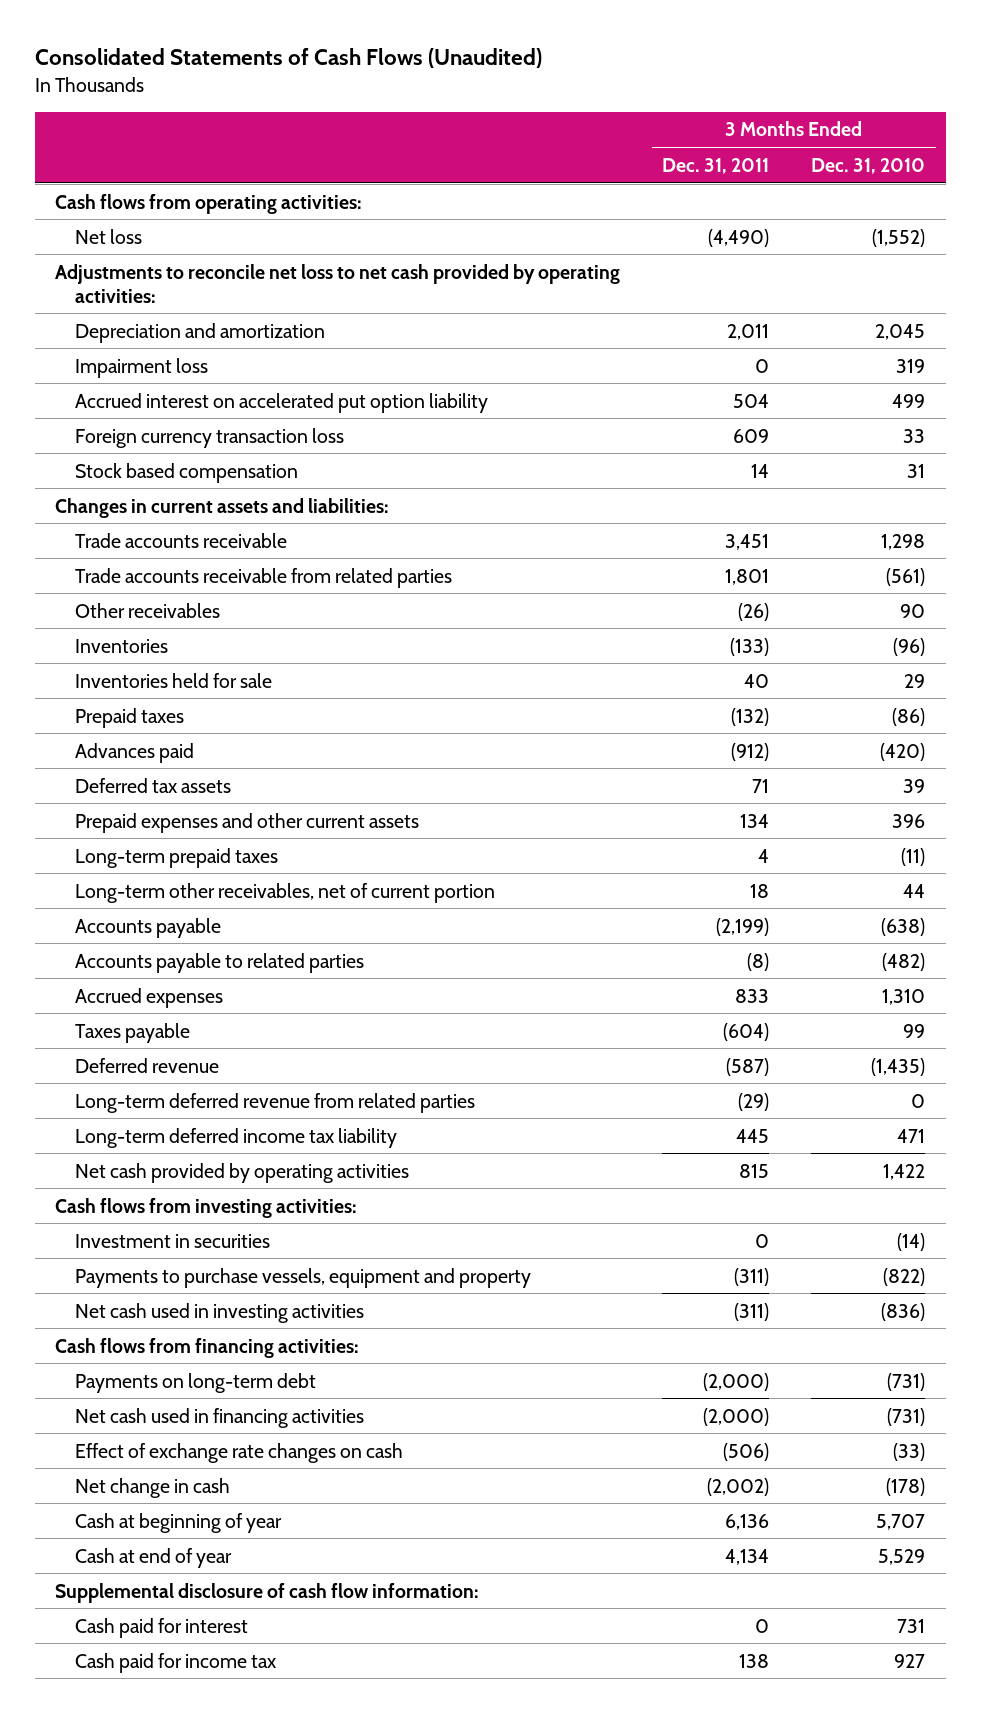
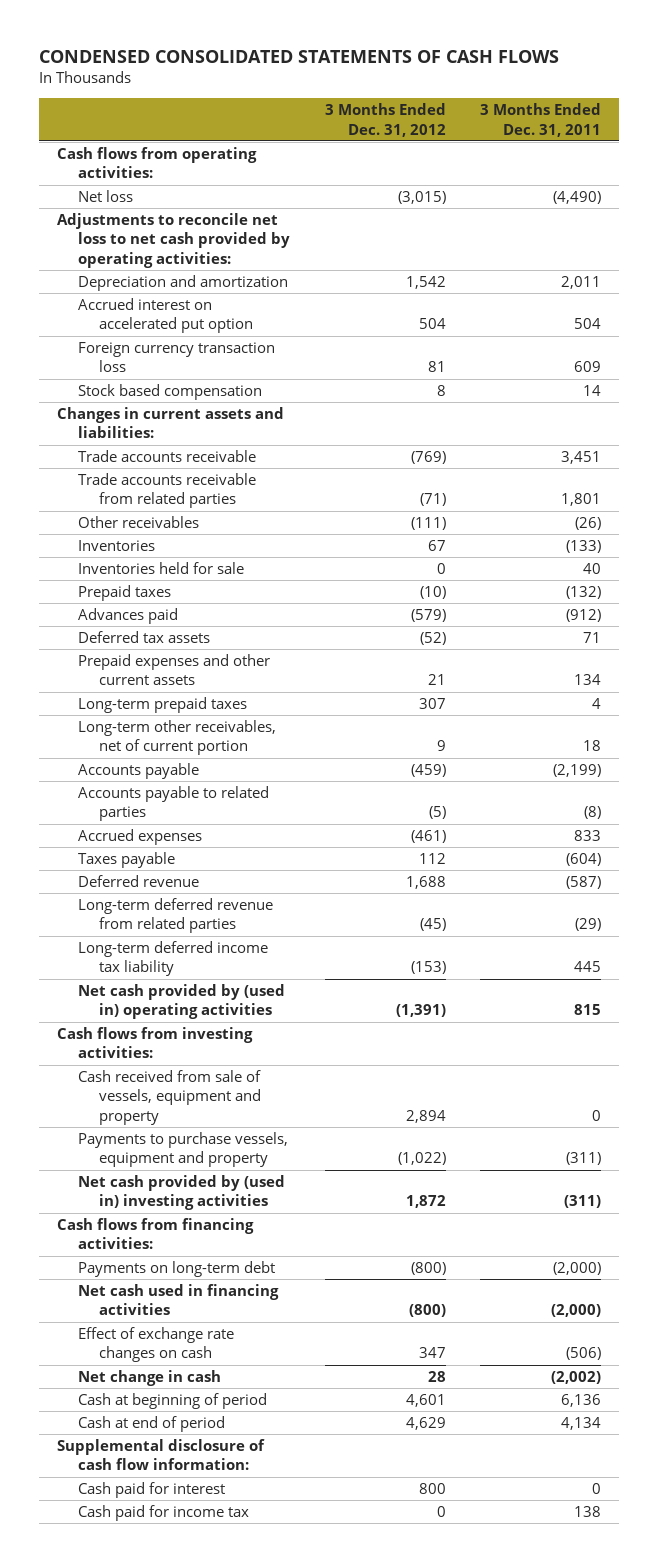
[34,48,542,69] Consolidated Statements of Cash Flows (Unaudited) -> [39,49,560,63] CONDENSED CONSOLIDATED STATEMENTS OF CASH FLOWS
[811,157,926,174] Dec. 31, 2010 -> none
none -> [324,103,446,137] 3 Months Ended Dec. 31, 2012
[75,357,209,378] Impairment loss -> none
[75,392,489,413] Accrued interest on accelerated put option liability -> [77,298,254,334] Accrued interest on accelerated put option
[75,1162,410,1183] Net cash provided by operating activities -> [77,984,285,1020] Net cash provided by (used in) operating activities
[75,1233,271,1248] Investment in securities -> none
none -> [77,1070,262,1125] Cash received from sale of vessels, equipment and property
[75,1302,365,1323] Net cash used in investing activities -> [77,1175,285,1211] Net cash provided by (used in) investing activities
[75,1512,283,1533] Cash at beginning of year -> [77,1393,267,1410] Cash at beginning of period
[75,1547,233,1568] Cash at end of year -> [77,1416,225,1433] Cash at end of period

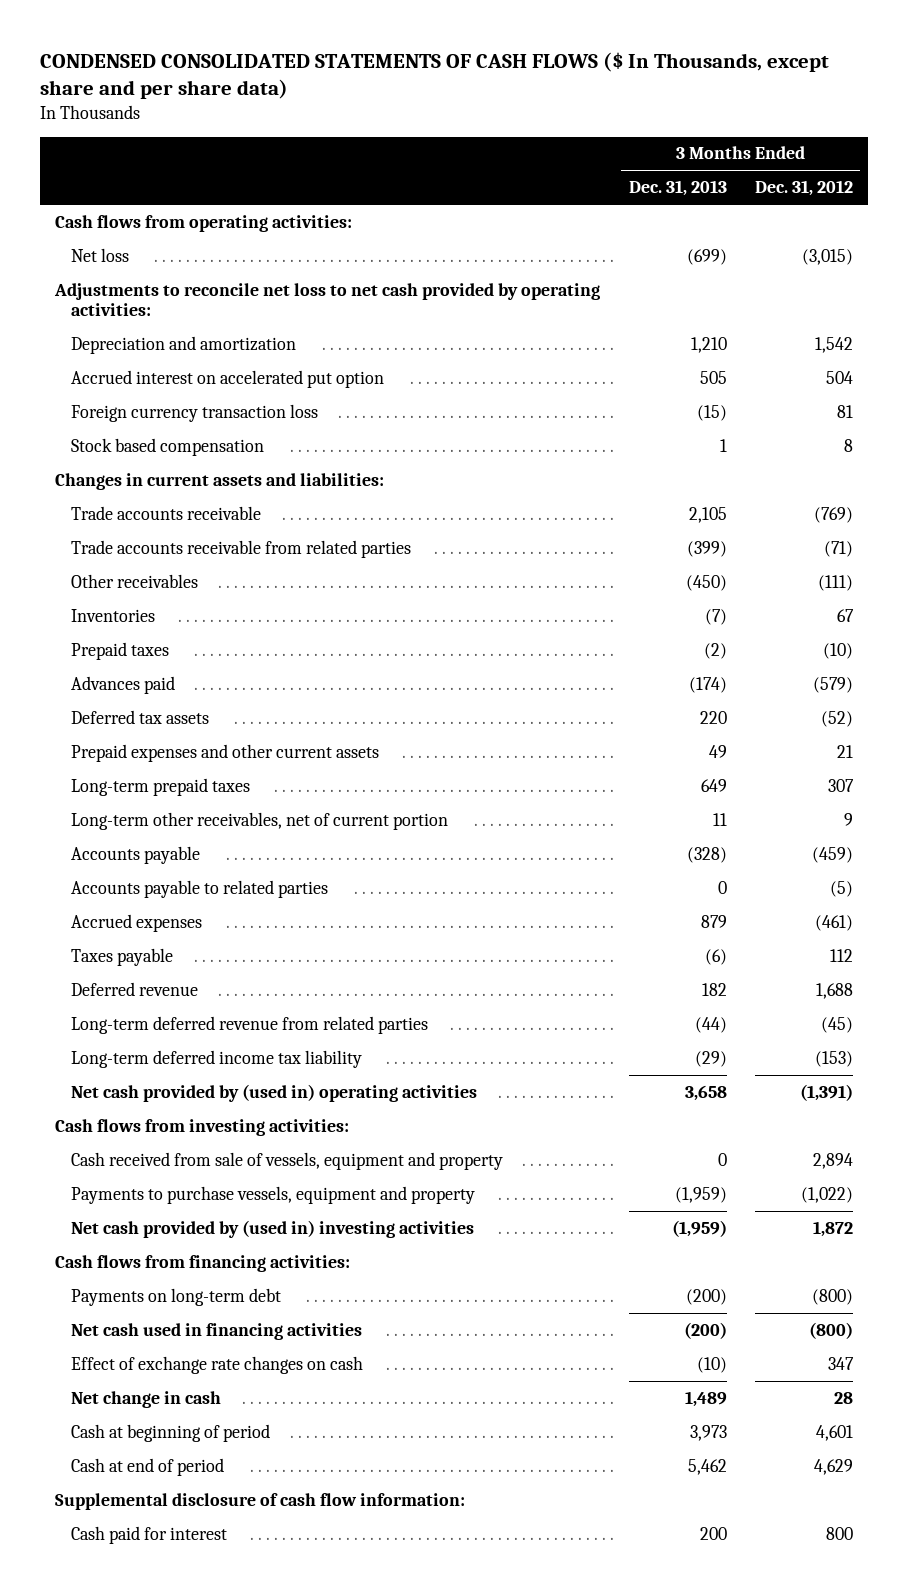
[39,49,560,63] CONDENSED CONSOLIDATED STATEMENTS OF CASH FLOWS -> [40,51,830,100] CONDENSED CONSOLIDATED STATEMENTS OF CASH FLOWS ($ In Thousands, except share and per share data)
[480,103,602,137] 3 Months Ended Dec. 31, 2011 -> none
none -> [628,180,727,197] Dec. 31, 2013
[77,562,244,575] Inventories held for sale -> none
[77,1505,249,1522] Cash paid for income tax -> none

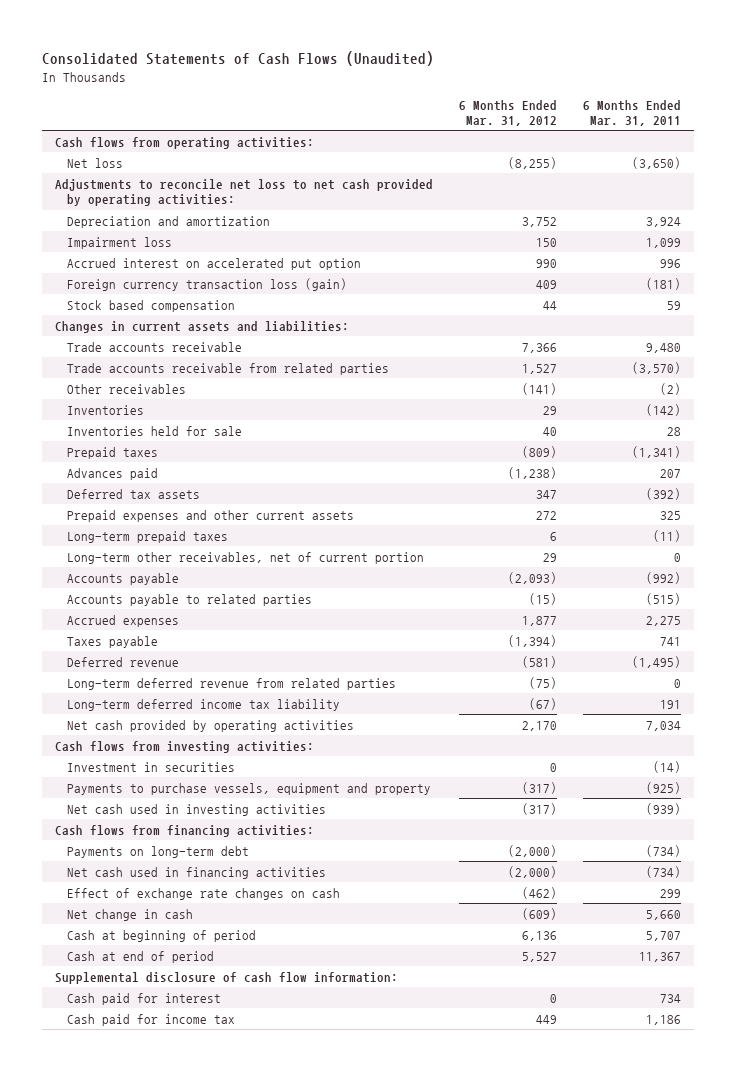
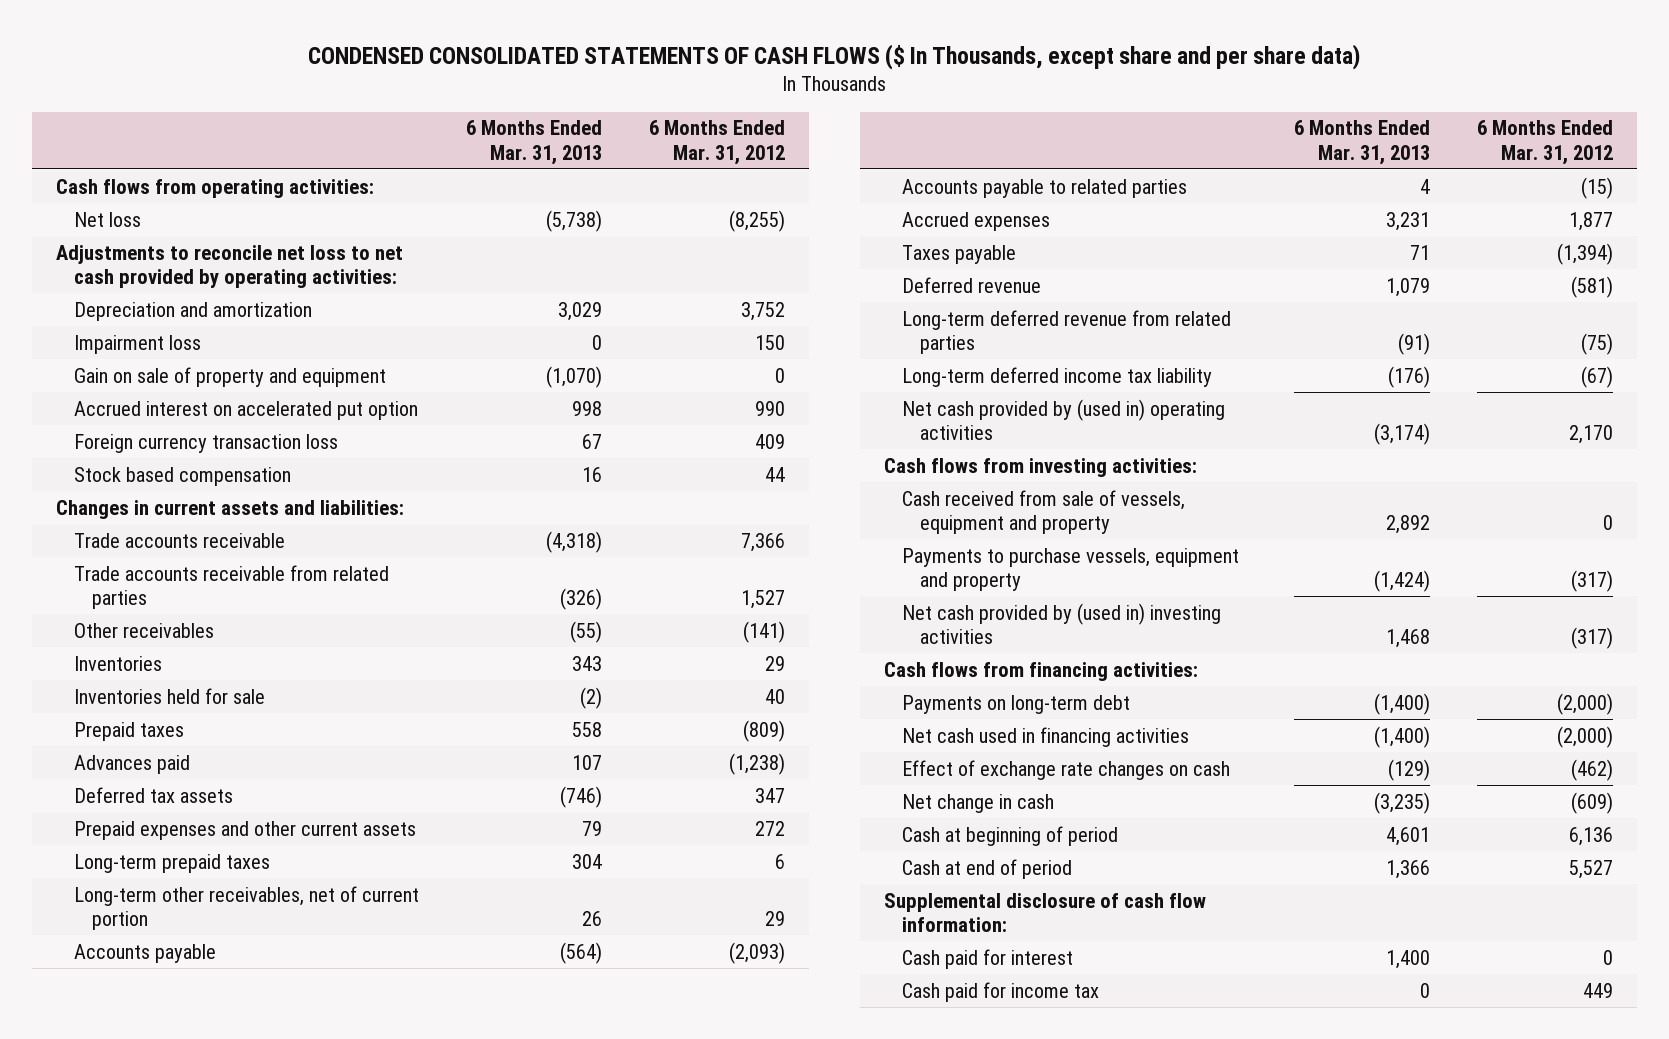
[42,50,435,66] Consolidated Statements of Cash Flows (Unaudited) -> [308,43,1361,70] CONDENSED CONSOLIDATED STATEMENTS OF CASH FLOWS ($ In Thousands, except share and per share data)
[583,99,682,126] 6 Months Ended Mar. 31, 2011 -> none
none -> [466,120,603,165] 6 Months Ended Mar. 31, 2013
none -> [73,366,386,387] Gain on sale of property and equipment
[67,277,348,291] Foreign currency transaction loss (gain) -> [73,433,338,453] Foreign currency transaction loss
[67,719,355,732] Net cash provided by operating activities -> [901,398,1225,441] Net cash provided by (used in) operating activities
[67,761,236,772] Investment in securities -> none
none -> [901,489,1185,535] Cash received from sale of vessels, equipment and property
[67,803,327,816] Net cash used in investing activities -> [901,602,1221,645] Net cash provided by (used in) investing activities

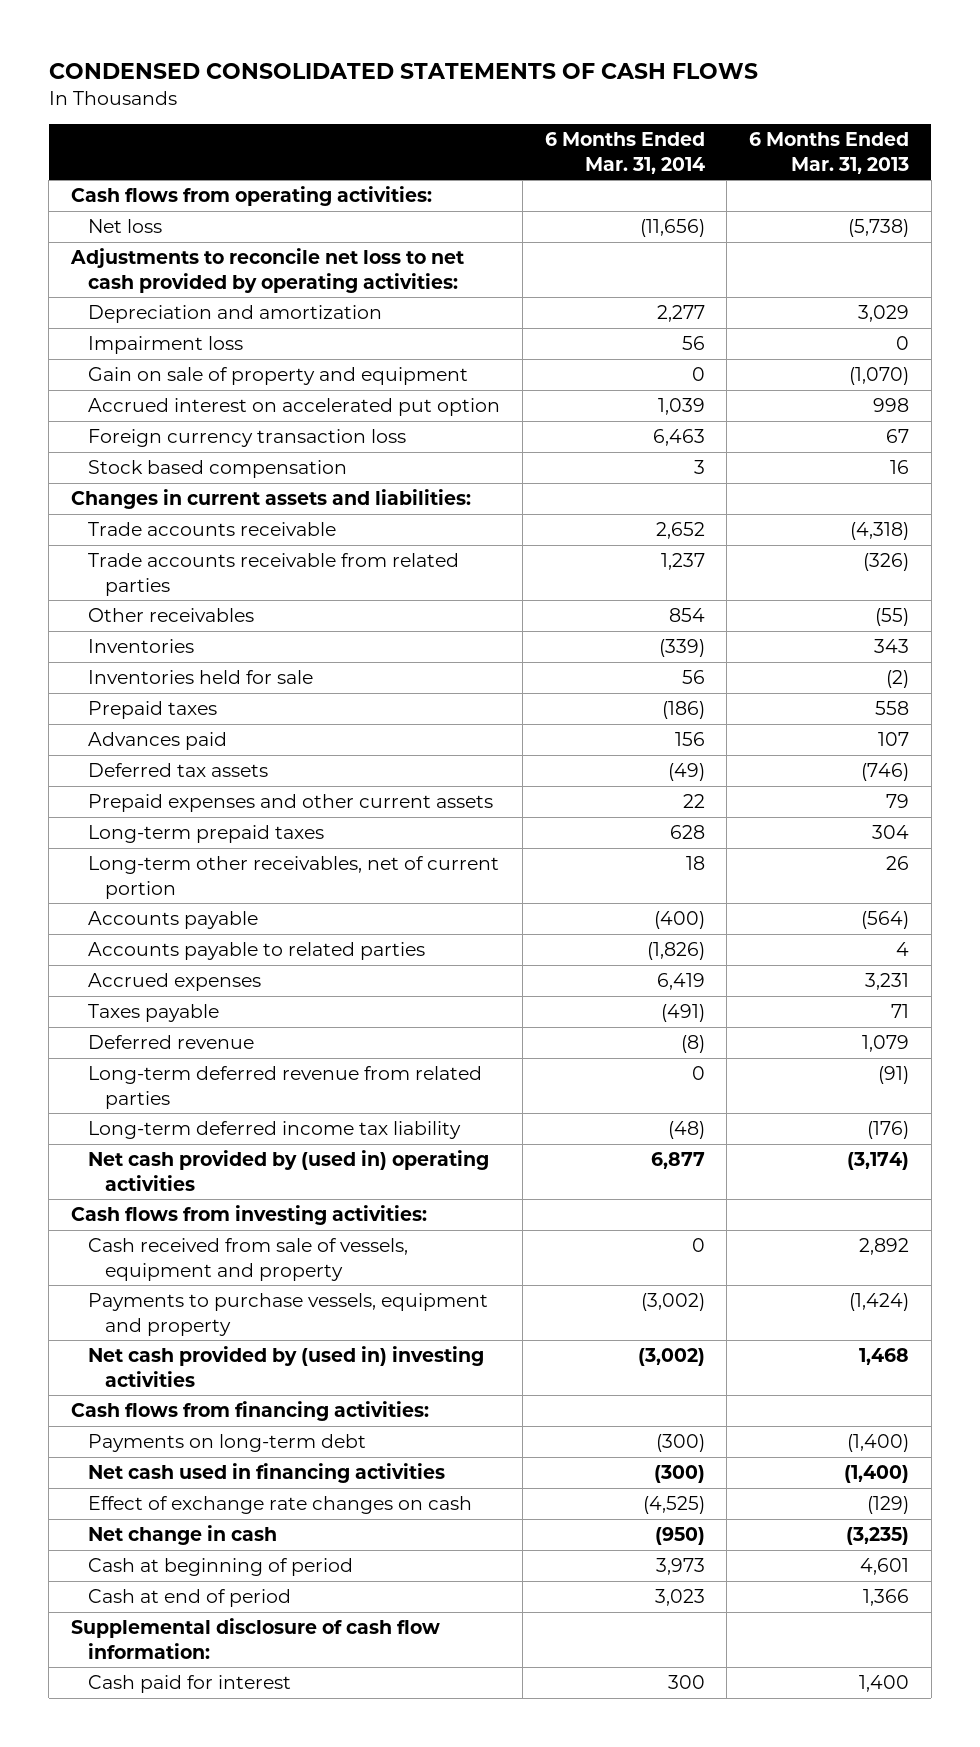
[308,43,1361,70] CONDENSED CONSOLIDATED STATEMENTS OF CASH FLOWS ($ In Thousands, except share and per share data) -> [48,62,758,79] CONDENSED CONSOLIDATED STATEMENTS OF CASH FLOWS
[649,120,786,165] 6 Months Ended Mar. 31, 2012 -> none
none -> [544,131,705,174] 6 Months Ended Mar. 31, 2014
[901,981,1099,1002] Cash paid for income tax -> none

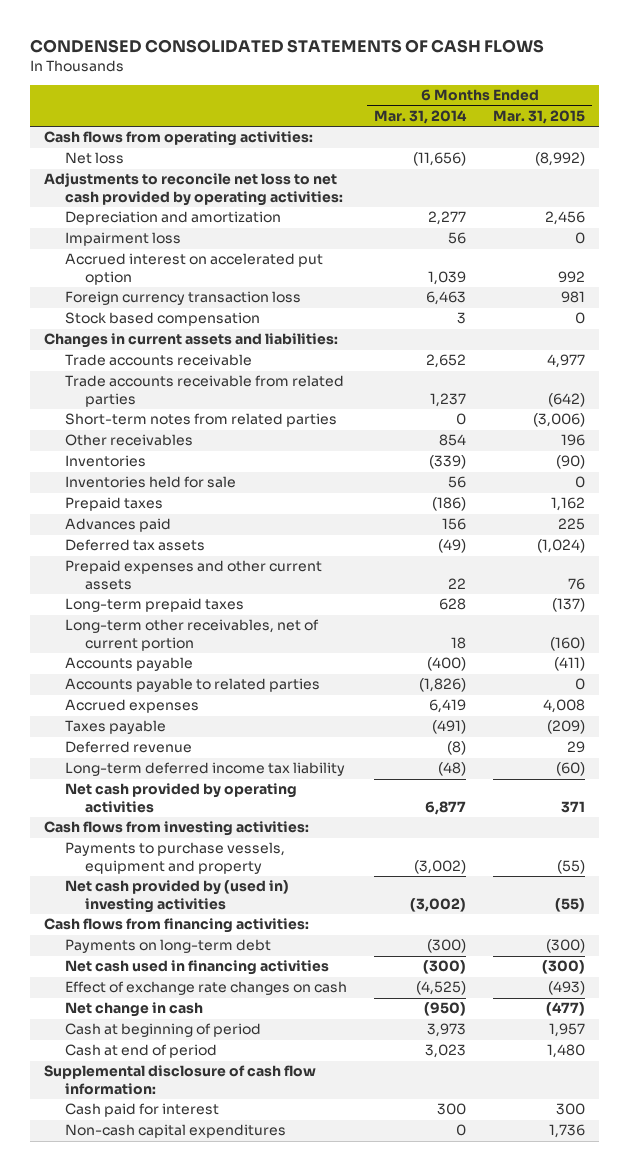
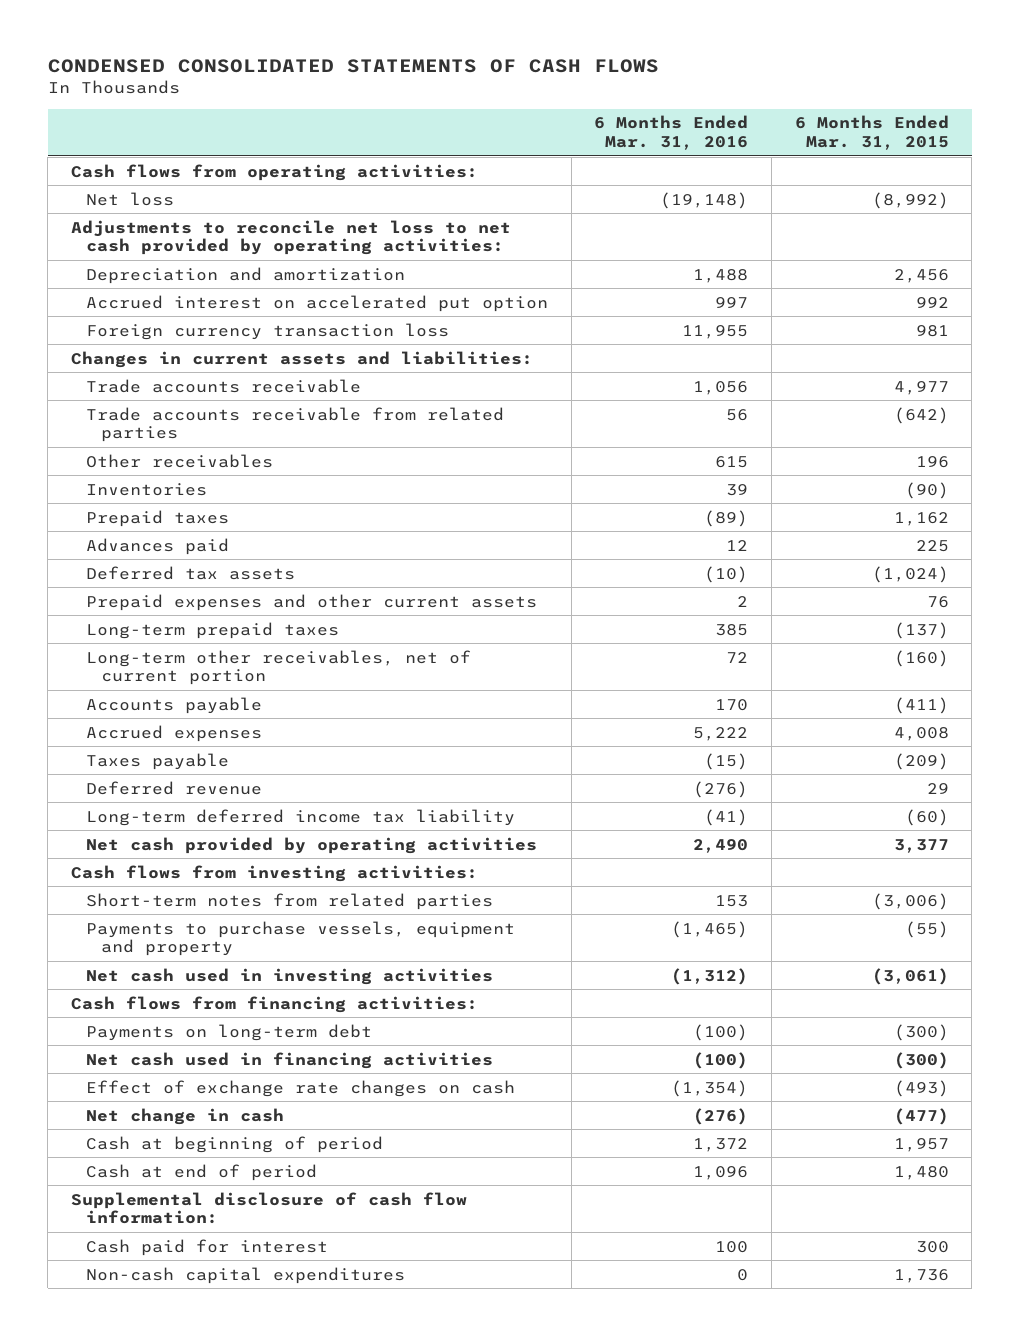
[374,109,468,124] Mar. 31, 2014 -> none
none -> [594,115,749,151] 6 Months Ended Mar. 31, 2016
[64,232,181,247] Impairment loss -> none
[64,312,260,327] Stock based compensation -> none
[64,476,236,489] Inventories held for sale -> none
[64,678,320,693] Accounts payable to related parties -> none
[561,800,586,813] 371 -> [893,838,949,853] 3,377
[64,413,337,428] Short-term notes from related parties -> [86,892,494,910] Short-term notes from related parties
[64,880,289,913] Net cash provided by (used in) investing activities -> [86,967,494,985] Net cash used in investing activities
[555,897,586,912] (55) -> [871,967,949,985] (3,061)

